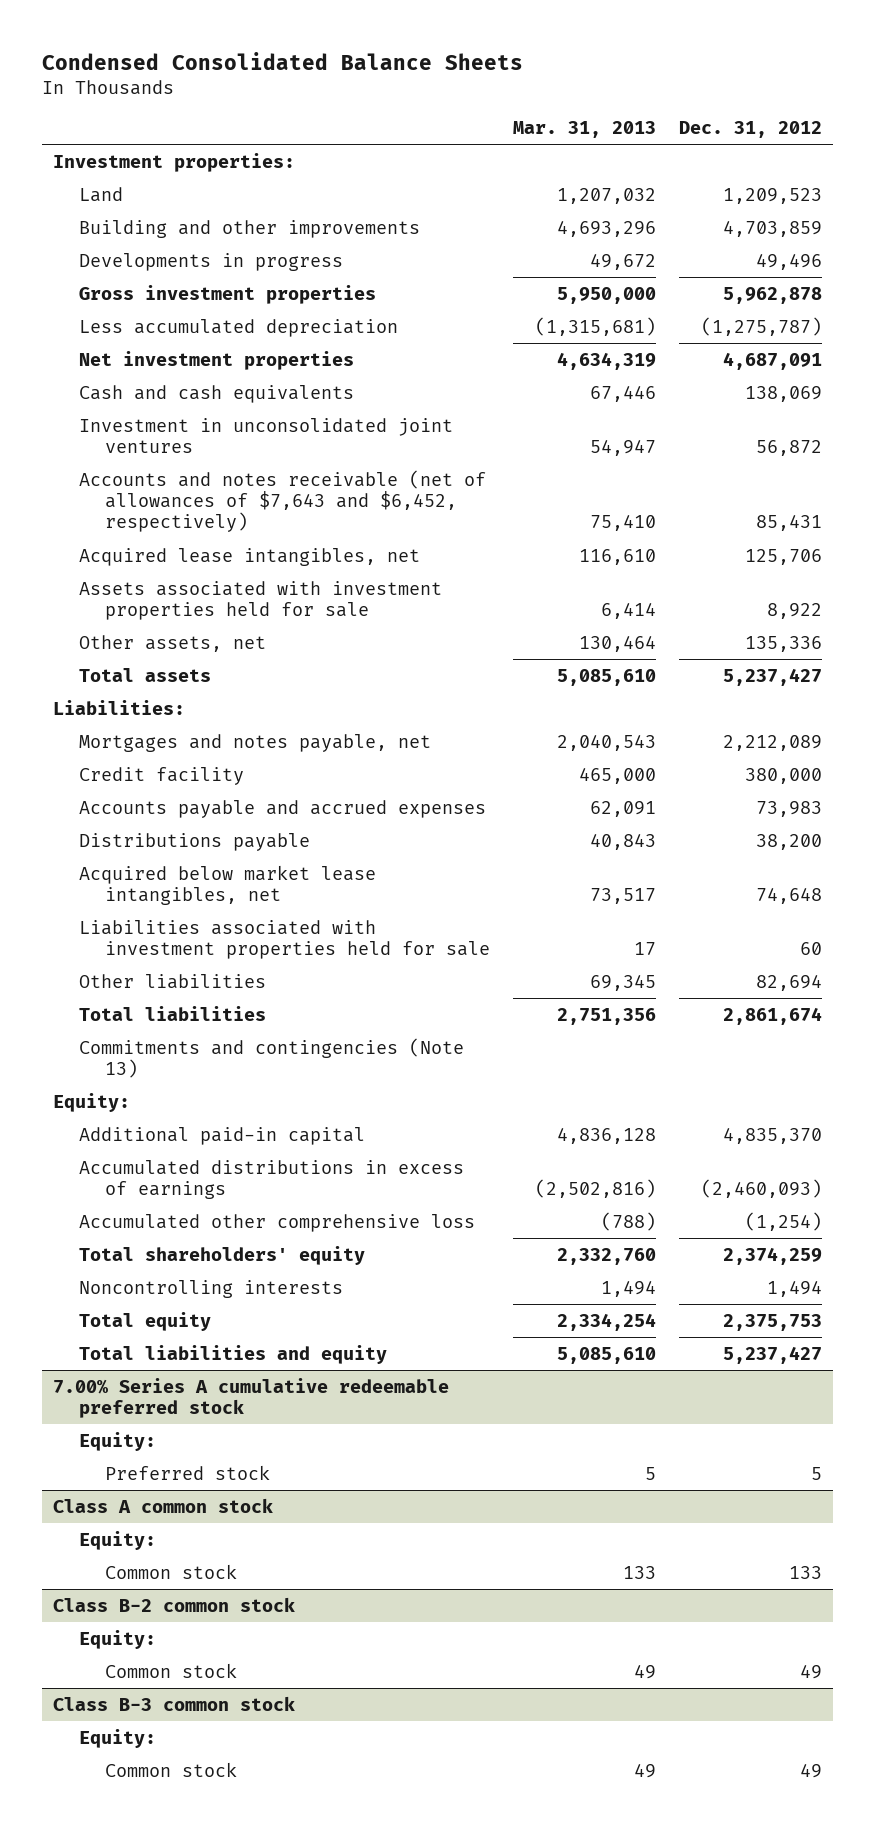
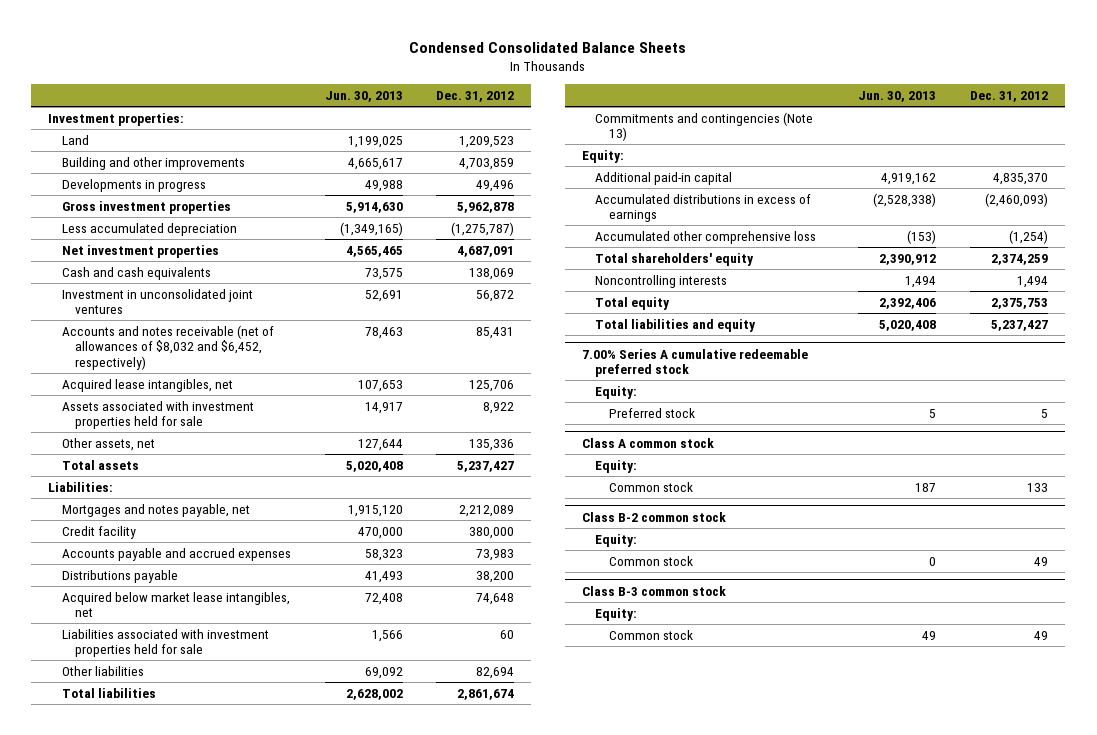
[512,120,656,138] Mar. 31, 2013 -> none
none -> [324,91,403,103] Jun. 30, 2013
[79,469,487,533] Accounts and notes receivable (net of allowances of $7,643 and $6,452, respectively) -> [61,324,274,371] Accounts and notes receivable (net of allowances of $8,032 and $6,452, respectively)

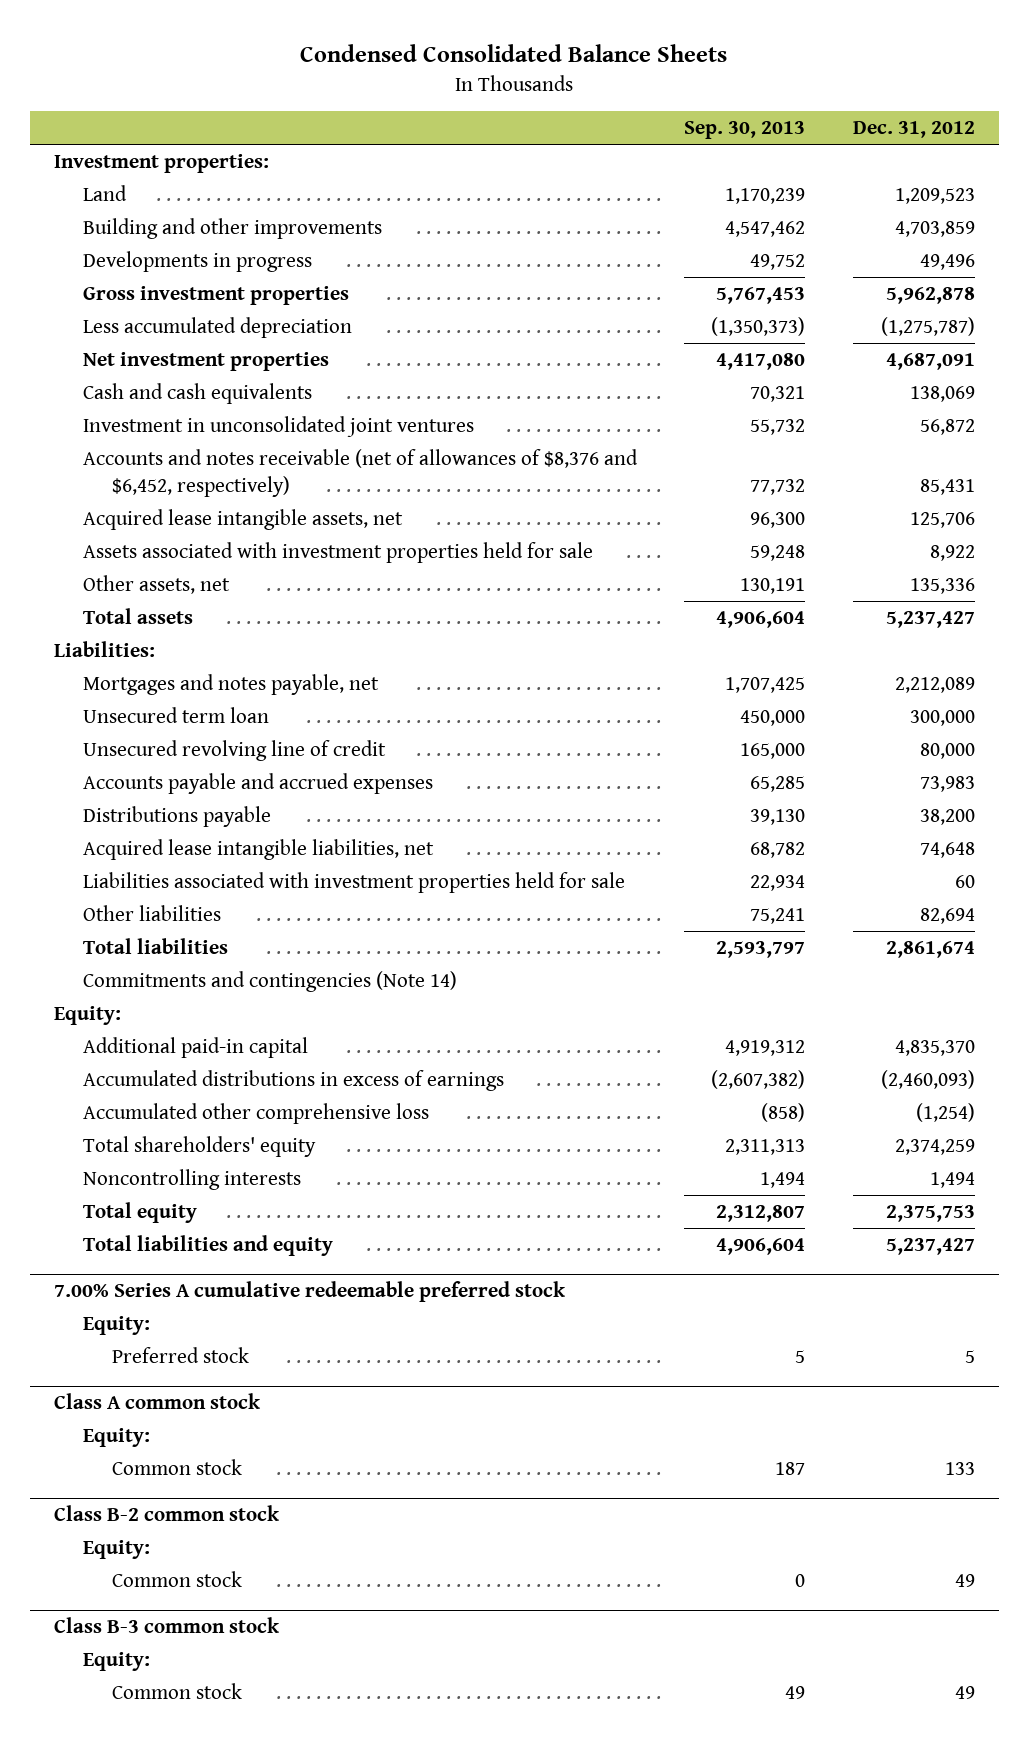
[324,91,403,103] Jun. 30, 2013 -> none
none -> [684,121,806,140] Sep. 30, 2013
[61,324,274,371] Accounts and notes receivable (net of allowances of $8,032 and $6,452, respectively) -> [82,448,638,497] Accounts and notes receivable (net of allowances of $8,376 and $6,452, respectively)
[61,378,233,392] Acquired lease intangibles, net -> [82,508,403,530] Acquired lease intangible assets, net
[61,525,136,539] Credit facility -> none
none -> [82,706,269,723] Unsecured term loan
none -> [82,739,386,761] Unsecured revolving line of credit
[61,591,290,618] Acquired below market lease intangibles, net -> [82,838,434,860] Acquired lease intangible liabilities, net
[595,111,814,142] Commitments and contingencies (Note 13) -> [82,970,457,992] Commitments and contingencies (Note 14)

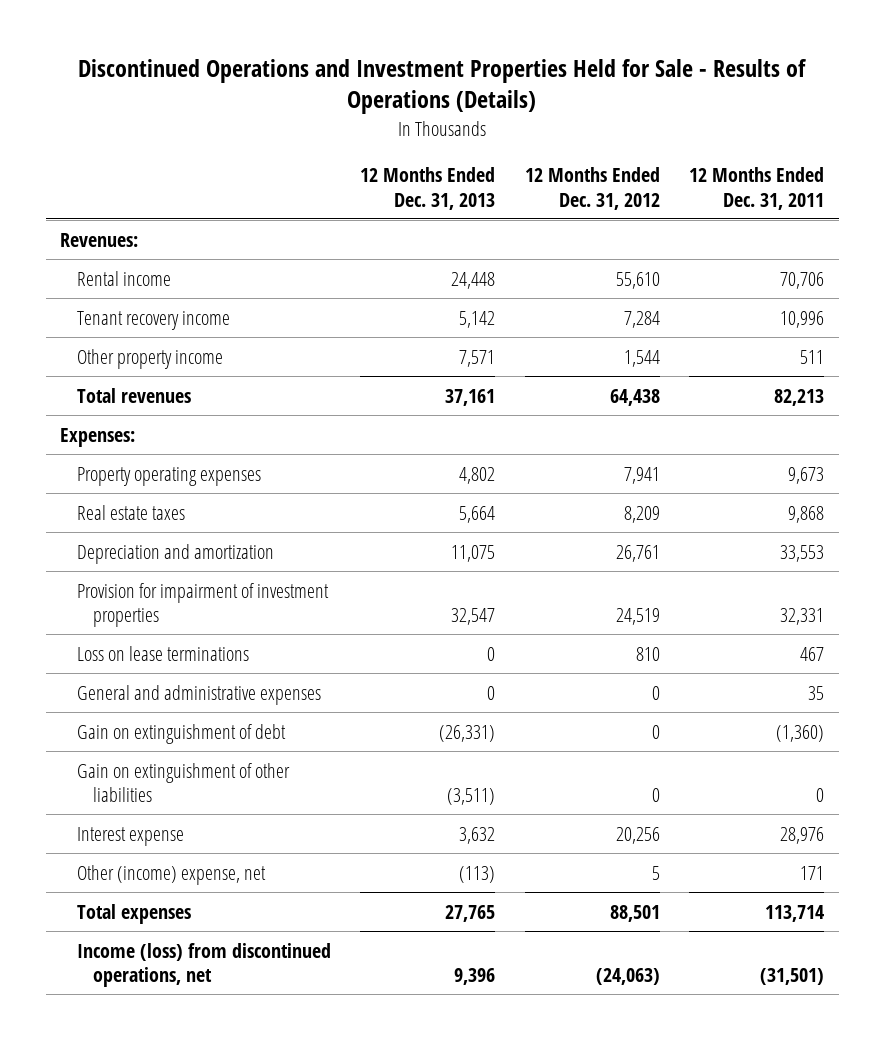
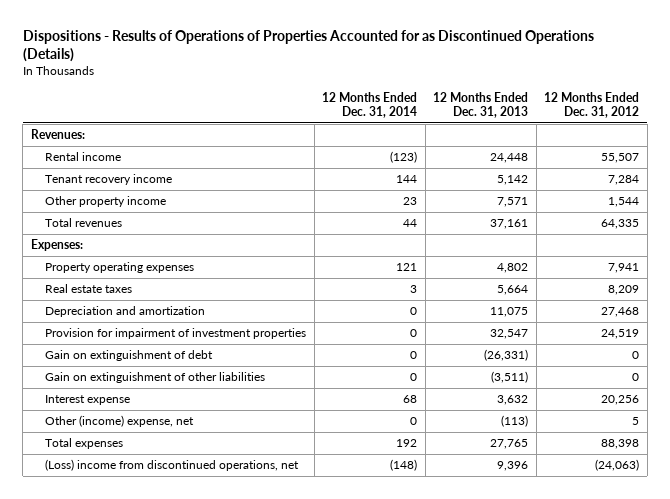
[78,58,808,115] Discontinued Operations and Investment Properties Held for Sale - Results of Operations (Details) -> [22,29,594,63] Dispositions - Results of Operations of Properties Accounted for as Discontinued Operations (Details)
[689,167,825,210] 12 Months Ended Dec. 31, 2011 -> none
none -> [322,91,418,118] 12 Months Ended Dec. 31, 2014
[615,271,660,289] 55,610 -> [601,153,640,164] 55,507
[609,388,660,406] 64,438 -> [601,219,640,230] 64,335
[615,544,660,562] 26,761 -> [601,307,640,318] 27,468
[76,645,249,661] Loss on lease terminations -> none
[76,684,321,705] General and administrative expenses -> none
[609,904,660,922] 88,501 -> [601,439,640,450] 88,398
[76,942,331,987] Income (loss) from discontinued operations, net -> [45,459,300,472] (Loss) income from discontinued operations, net

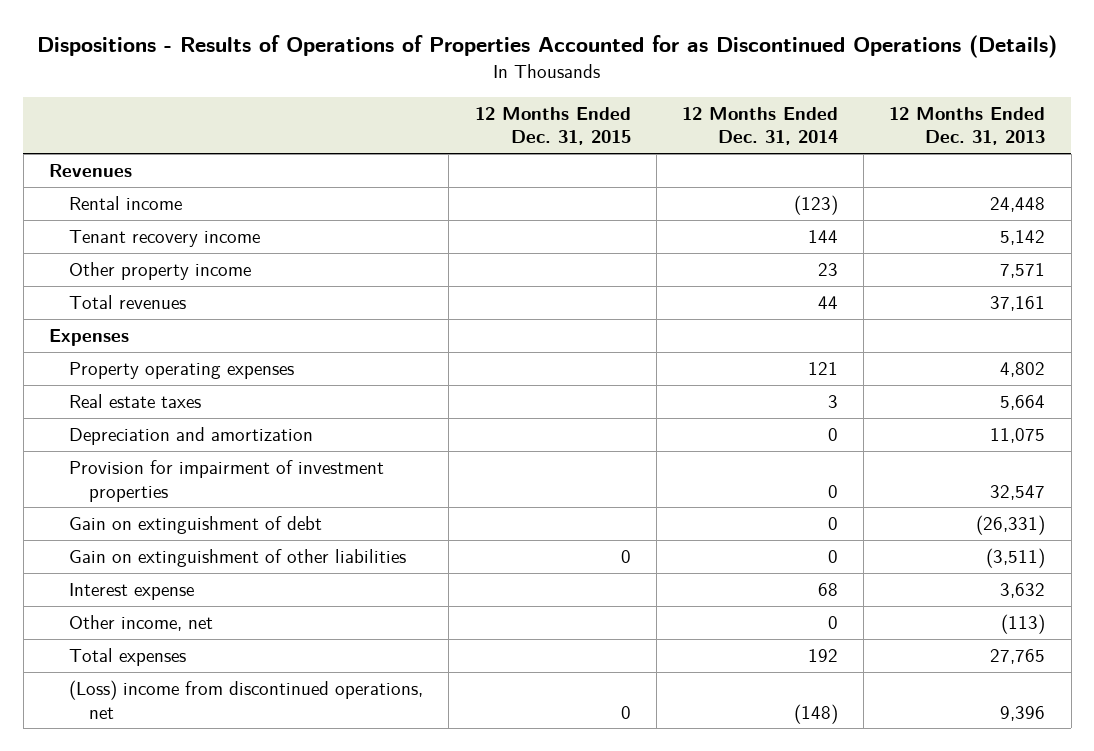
[544,91,640,118] 12 Months Ended Dec. 31, 2012 -> none
none -> [474,106,631,146] 12 Months Ended Dec. 31, 2015
[30,129,85,140] Revenues: -> [48,164,132,178] Revenues
[30,239,83,252] Expenses: -> [48,329,129,347] Expenses
[45,415,195,428] Other (income) expense, net -> [69,615,214,632] Other income, net

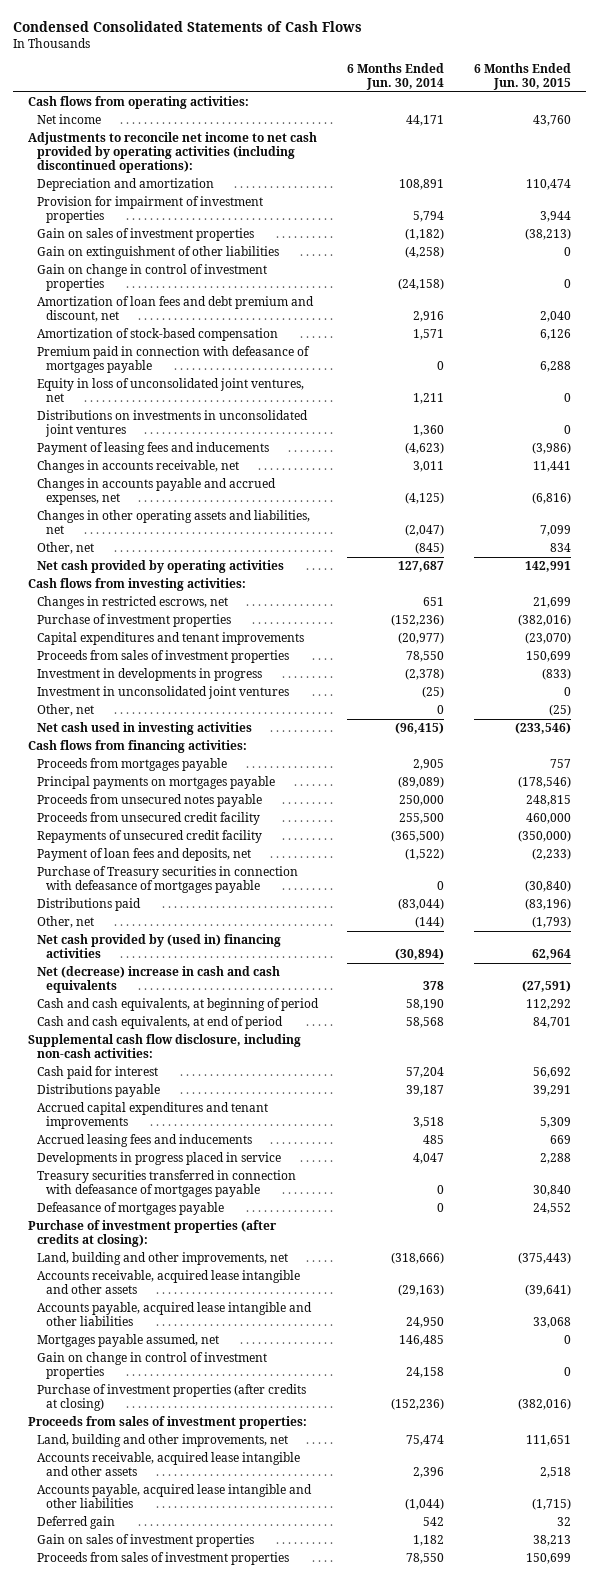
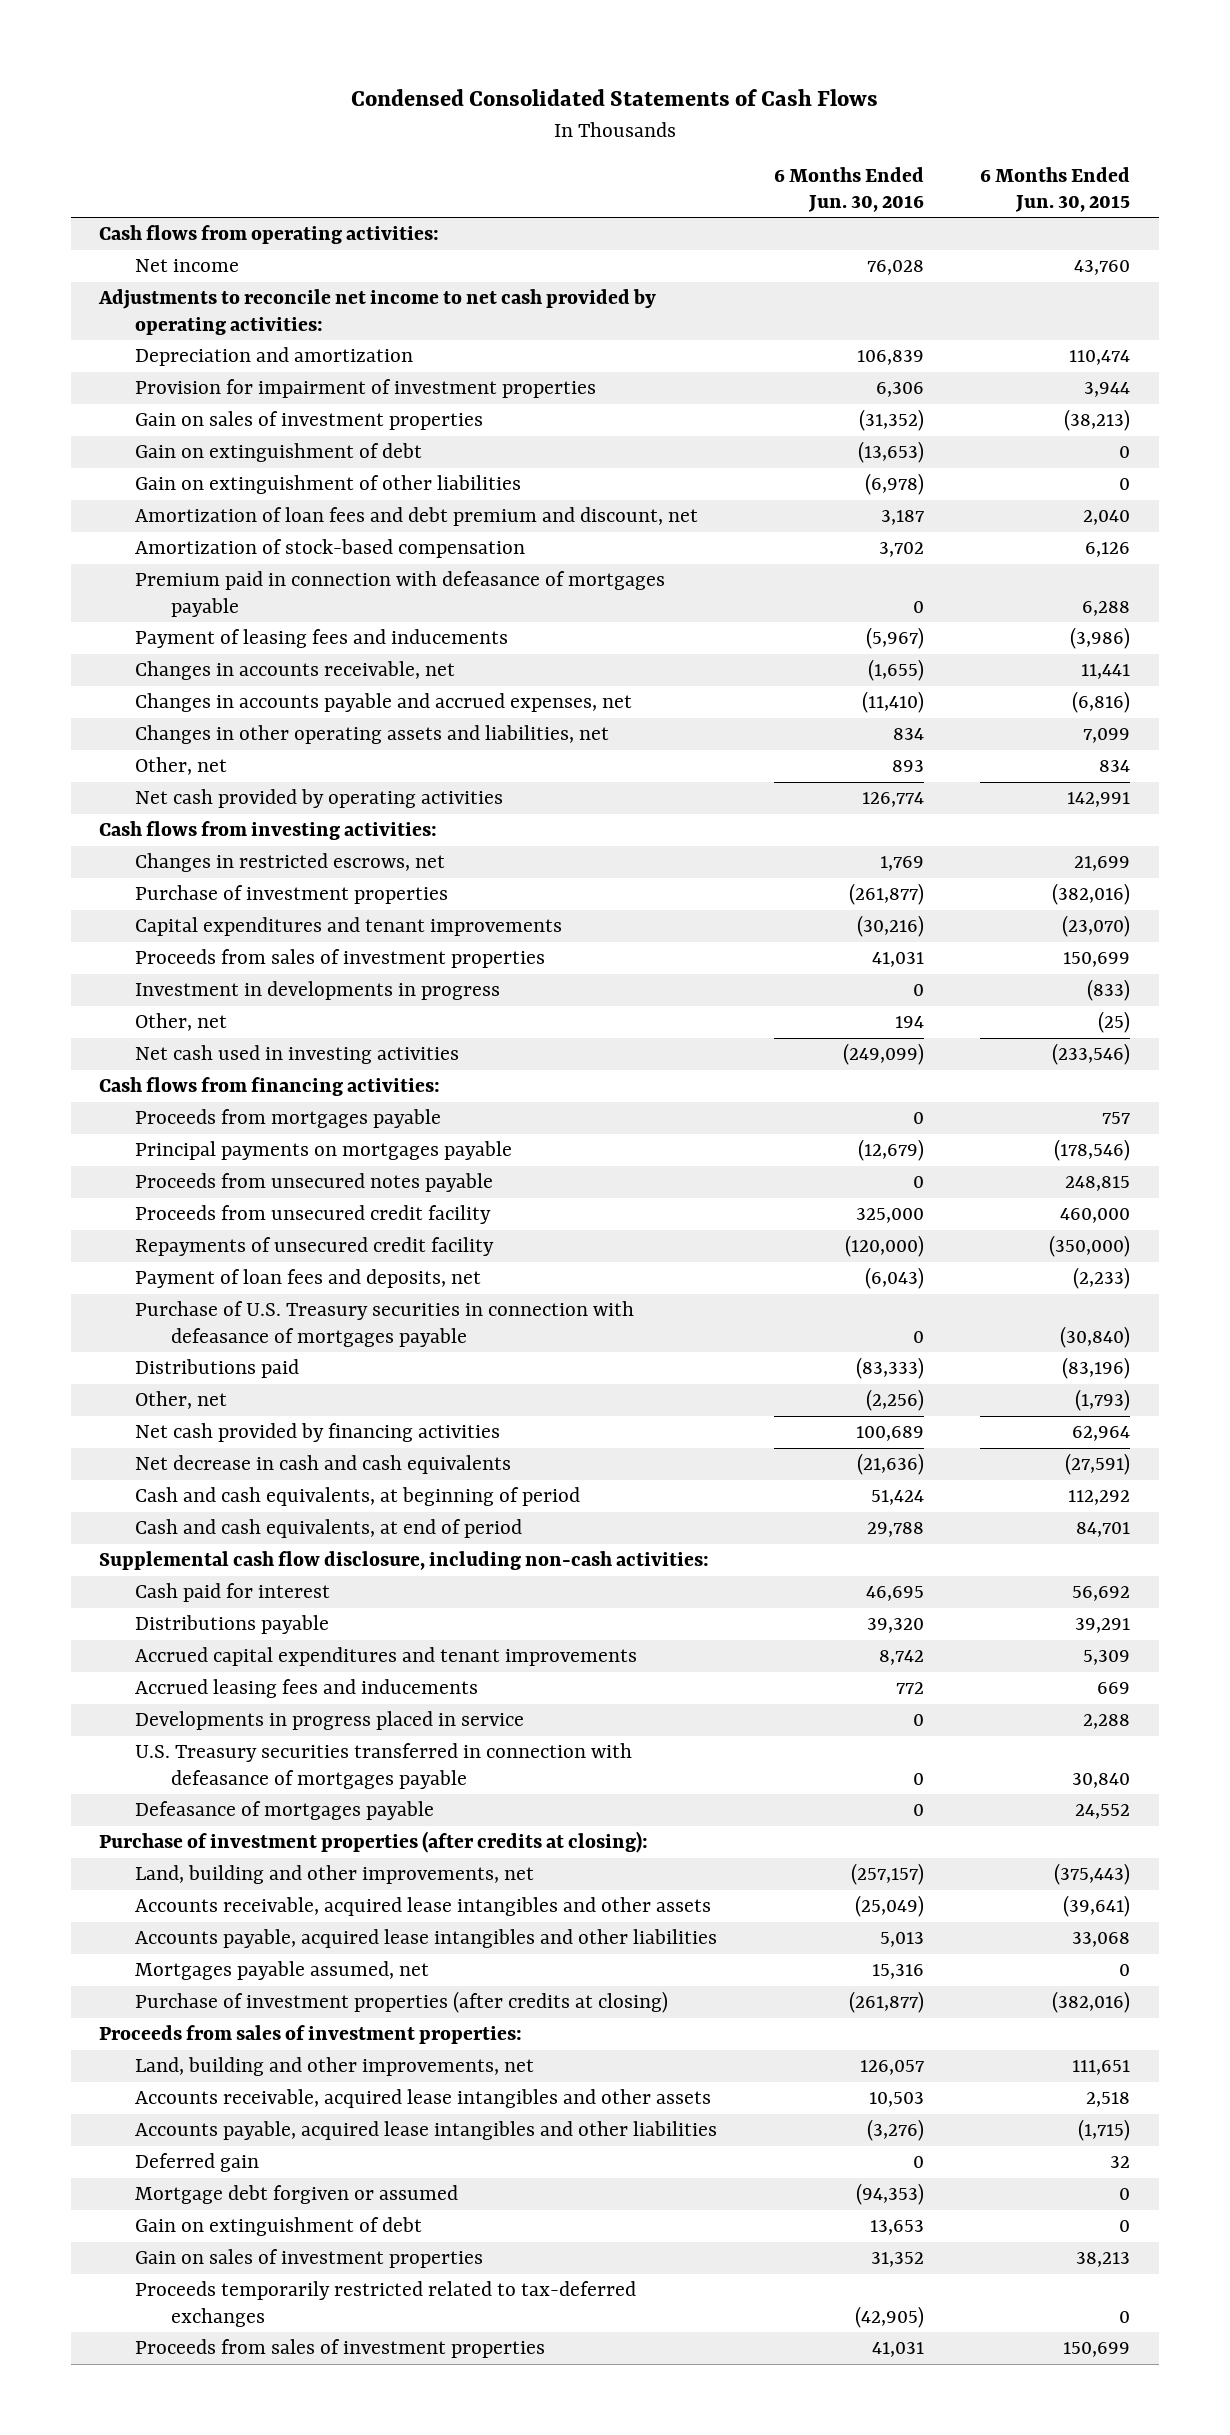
[347,63,445,91] 6 Months Ended Jun. 30, 2014 -> none
none -> [773,166,924,212] 6 Months Ended Jun. 30, 2016
[28,132,318,174] Adjustments to reconcile net income to net cash provided by operating activities (including discontinued operations): -> [98,289,657,335] Adjustments to reconcile net income to net cash provided by operating activities:
none -> [135,443,423,463] Gain on extinguishment of debt
[36,264,267,292] Gain on change in control of investment properties -> none
[36,378,304,403] Equity in loss of unconsolidated joint ventures, net -> none
[36,410,308,438] Distributions on investments in unconsolidated joint ventures -> none
[36,686,289,700] Investment in unconsolidated joint ventures -> none
[36,866,298,894] Purchase of Treasury securities in connection with defeasance of mortgages payable -> [135,1301,635,1347] Purchase of U.S. Treasury securities in connection with defeasance of mortgages payable
[36,934,281,959] Net cash provided by (used in) financing activities -> [135,1423,501,1443] Net cash provided by financing activities
[36,966,280,994] Net (decrease) increase in cash and cash equivalents -> [135,1455,512,1475] Net decrease in cash and cash equivalents
[36,1170,296,1198] Treasury securities transferred in connection with defeasance of mortgages payable -> [135,1743,633,1789] U.S. Treasury securities transferred in connection with defeasance of mortgages payable
[36,1270,300,1295] Accounts receivable, acquired lease intangible and other assets -> [135,1897,712,1917] Accounts receivable, acquired lease intangibles and other assets
[36,1302,312,1327] Accounts payable, acquired lease intangible and other liabilities -> [135,1929,718,1949] Accounts payable, acquired lease intangibles and other liabilities
[36,1352,267,1380] Gain on change in control of investment properties -> none
[36,1452,300,1477] Accounts receivable, acquired lease intangible and other assets -> [135,2089,712,2109] Accounts receivable, acquired lease intangibles and other assets
[36,1484,312,1509] Accounts payable, acquired lease intangible and other liabilities -> [135,2121,718,2141] Accounts payable, acquired lease intangibles and other liabilities
none -> [135,2185,459,2205] Mortgage debt forgiven or assumed
none -> [135,2217,423,2237] Gain on extinguishment of debt
none -> [135,2281,637,2327] Proceeds temporarily restricted related to tax-deferred exchanges

